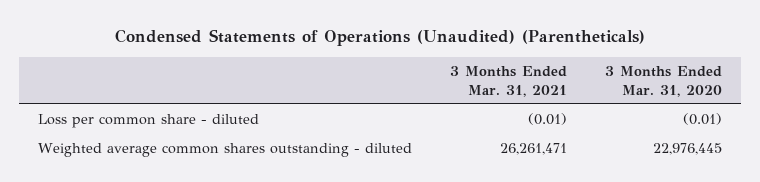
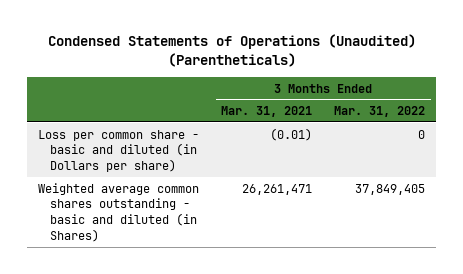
[604,66,722,97] 3 Months Ended Mar. 31, 2020 -> none
none -> [334,106,426,118] Mar. 31, 2022
[38,114,260,129] Loss per common share - diluted -> [37,129,199,173] Loss per common share - basic and diluted (in Dollars per share)
[38,143,413,158] Weighted average common shares outstanding - diluted -> [37,182,199,242] Weighted average common shares outstanding - basic and diluted (in Shares)

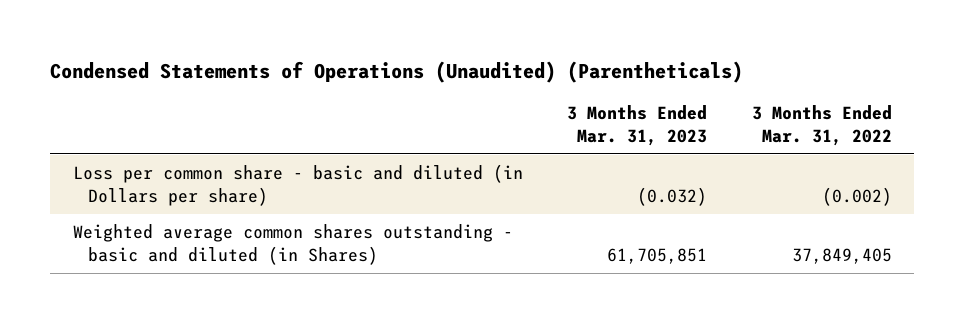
[221,106,313,118] Mar. 31, 2021 -> none
none -> [567,105,708,146] 3 Months Ended Mar. 31, 2023
[418,129,426,139] 0 -> [821,186,892,206] (0.002)

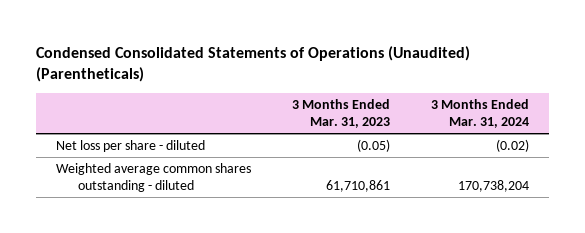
[50,60,744,83] Condensed Statements of Operations (Unaudited) (Parentheticals) -> [36,45,471,83] Condensed Consolidated Statements of Operations (Unaudited) (Parentheticals)
[751,105,892,146] 3 Months Ended Mar. 31, 2022 -> none
none -> [430,99,529,128] 3 Months Ended Mar. 31, 2024
[72,164,523,206] Loss per common share - basic and diluted (in Dollars per share) -> [56,140,206,153] Net loss per share - diluted
[637,186,708,206] (0.032) -> [357,139,391,153] (0.05)
[72,224,513,265] Weighted average common shares outstanding - basic and diluted (in Shares) -> [56,163,252,192] Weighted average common shares outstanding - diluted
[607,247,708,264] 61,705,851 -> [326,179,391,192] 61,710,861

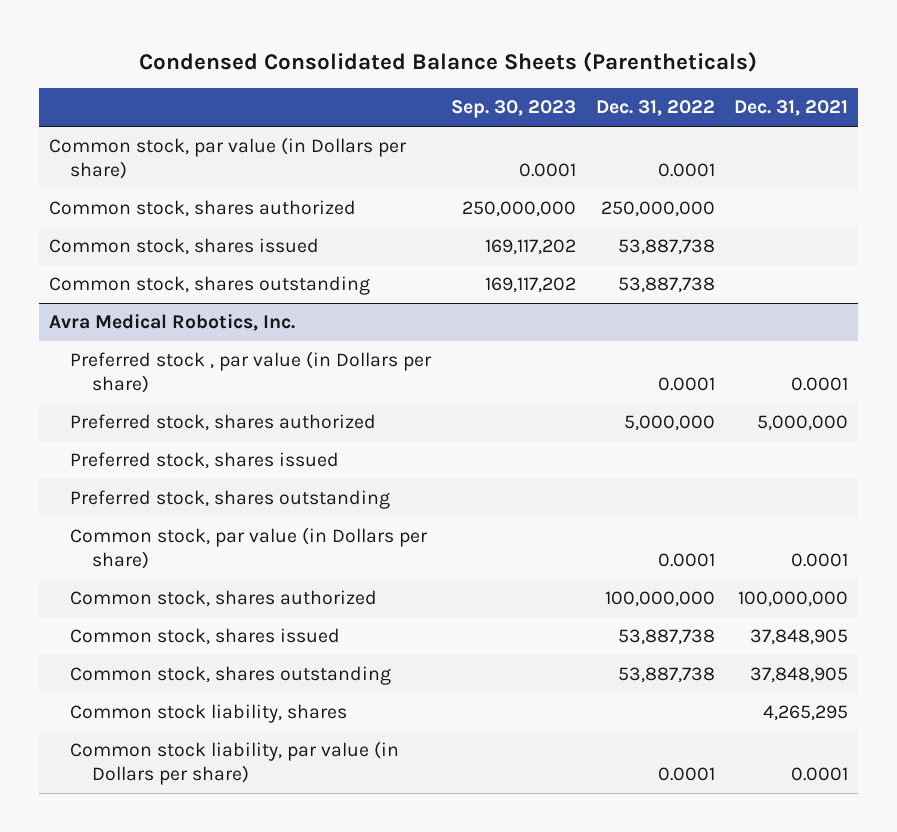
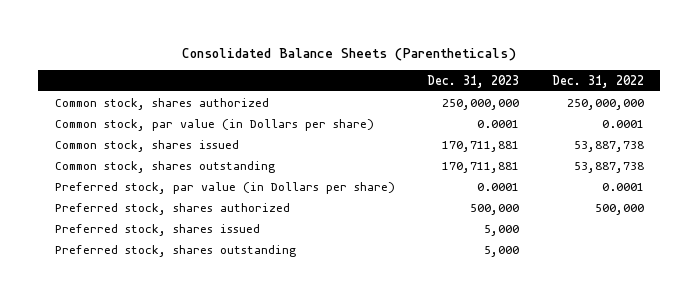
[139,51,758,72] Condensed Consolidated Balance Sheets (Parentheticals) -> [182,47,517,61] Consolidated Balance Sheets (Parentheticals)
[451,100,577,119] Sep. 30, 2023 -> none
[734,100,849,117] Dec. 31, 2021 -> none
none -> [427,74,520,88] Dec. 31, 2023
[48,137,407,179] Common stock, par value (in Dollars per share) -> [54,118,374,131] Common stock, par value (in Dollars per share)
[48,314,295,332] Avra Medical Robotics, Inc. -> none
[70,351,433,393] Preferred stock , par value (in Dollars per share) -> [54,181,395,194] Preferred stock, par value (in Dollars per share)
[623,415,715,432] 5,000,000 -> [594,203,644,215] 500,000
[70,527,429,569] Common stock, par value (in Dollars per share) -> none
[70,590,378,608] Common stock, shares authorized -> none
[70,628,341,646] Common stock, shares issued -> none
[70,666,392,686] Common stock, shares outstanding -> none
[70,704,348,724] Common stock liability, shares -> none
[70,741,400,785] Common stock liability, par value (in Dollars per share) -> none

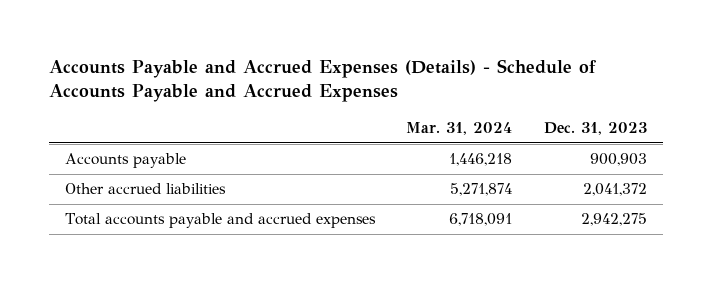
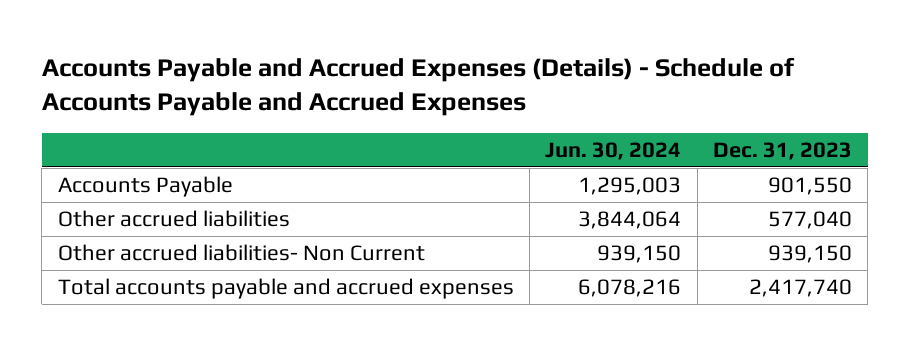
[406,122,513,136] Mar. 31, 2024 -> none
none -> [545,141,682,160] Jun. 30, 2024
[64,153,186,169] Accounts payable -> [57,176,233,198] Accounts Payable
[589,153,647,167] 900,903 -> [768,177,853,196] 901,550
[582,183,647,197] 2,041,372 -> [768,211,853,230] 577,040
none -> [57,244,425,262] Other accrued liabilities- Non Current
[580,213,647,227] 2,942,275 -> [749,279,853,298] 2,417,740

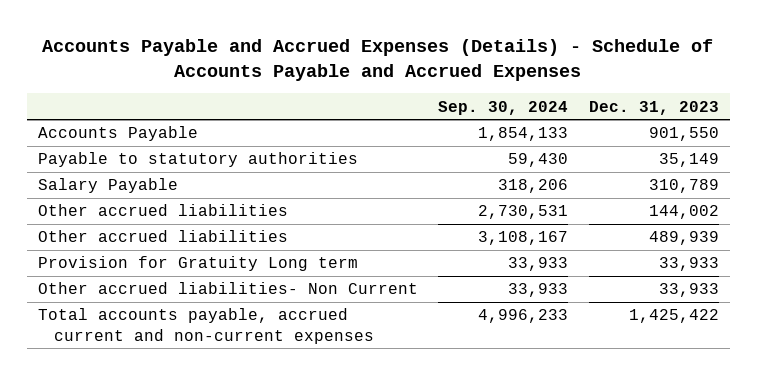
[545,141,682,160] Jun. 30, 2024 -> none
none -> [438,100,569,115] Sep. 30, 2024
none -> [37,152,358,168] Payable to statutory authorities
none -> [37,178,178,194] Salary Payable
[768,211,853,230] 577,040 -> [649,205,720,220] 144,002
none -> [37,230,288,243] Other accrued liabilities
none -> [37,256,358,272] Provision for Gratuity Long term
[768,245,853,264] 939,150 -> [659,283,720,298] 33,933
[57,278,514,300] Total accounts payable and accrued expenses -> [37,308,374,344] Total accounts payable, accrued current and non-current expenses
[749,279,853,298] 2,417,740 -> [629,309,720,324] 1,425,422

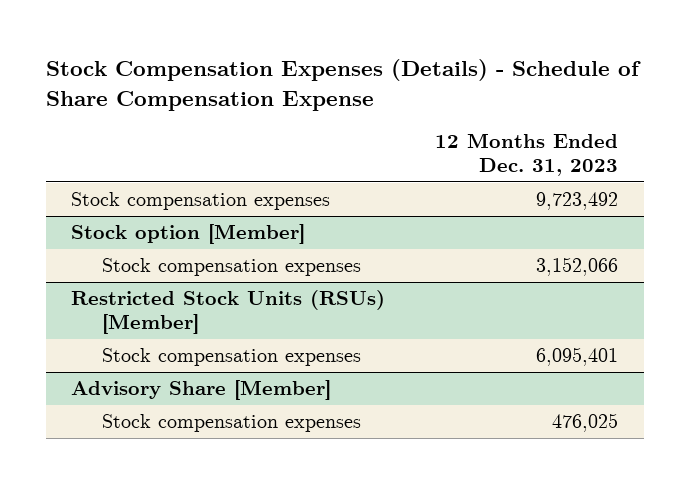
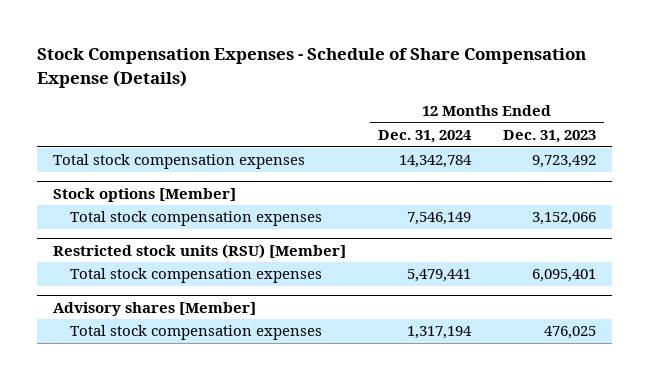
[45,58,641,111] Stock Compensation Expenses (Details) - Schedule of Share Compensation Expense -> [37,48,587,88] Stock Compensation Expenses - Schedule of Share Compensation Expense (Details)
none -> [378,130,473,144] Dec. 31, 2024
[70,192,330,211] Stock compensation expenses -> [53,154,306,170] Total stock compensation expenses
[70,224,305,245] Stock option [Member] -> [53,187,237,202] Stock options [Member]
[101,258,361,277] Stock compensation expenses -> [70,211,323,227] Total stock compensation expenses
[70,290,385,334] Restricted Stock Units (RSUs) [Member] -> [53,243,347,259] Restricted stock units (RSU) [Member]
[101,348,361,367] Stock compensation expenses -> [70,268,323,284] Total stock compensation expenses
[70,380,331,401] Advisory Share [Member] -> [53,301,257,316] Advisory shares [Member]
[101,414,361,433] Stock compensation expenses -> [70,325,323,341] Total stock compensation expenses

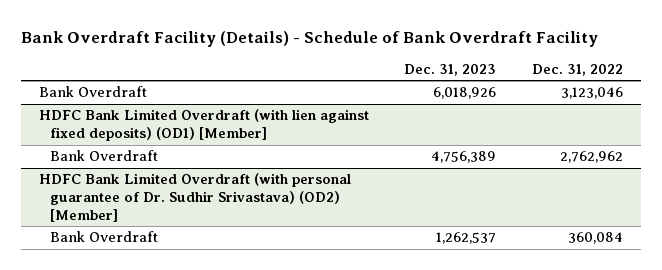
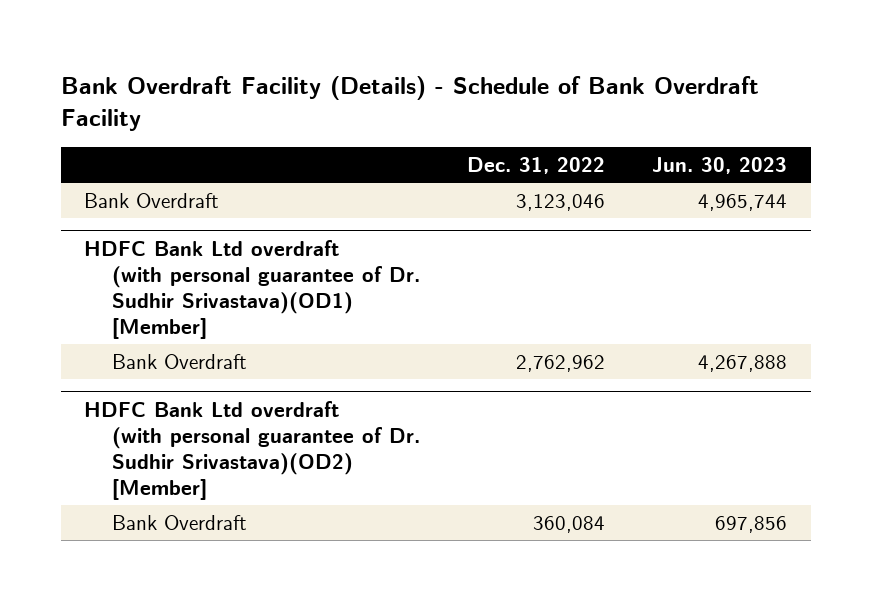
[404,64,497,77] Dec. 31, 2023 -> none
none -> [652,157,788,175] Jun. 30, 2023
[38,109,369,142] HDFC Bank Limited Overdraft (with lien against fixed deposits) (OD1) [Member] -> [84,240,421,339] HDFC Bank Ltd overdraft (with personal guarantee of Dr. Sudhir Srivastava)(OD1) [Member]
[38,173,351,223] HDFC Bank Limited Overdraft (with personal guarantee of Dr. Sudhir Srivastava) (OD2) [Member] -> [84,401,421,500] HDFC Bank Ltd overdraft (with personal guarantee of Dr. Sudhir Srivastava)(OD2) [Member]

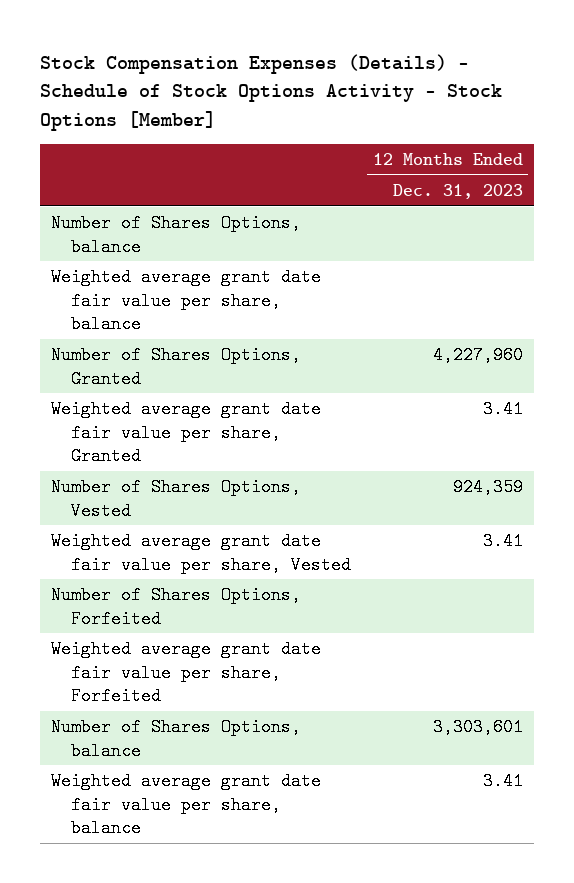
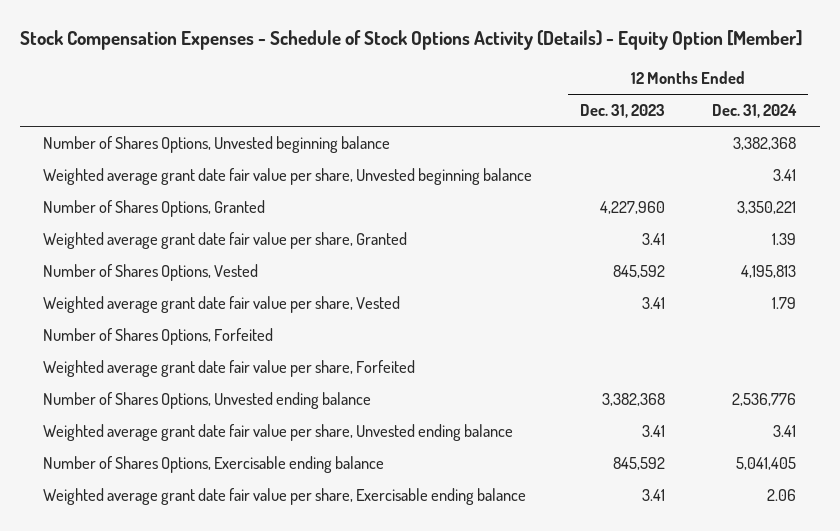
[40,53,503,131] Stock Compensation Expenses (Details) - Schedule of Stock Options Activity - Stock Options [Member] -> [19,30,803,51] Stock Compensation Expenses - Schedule of Stock Options Activity (Details) - Equity Option [Member]
none -> [712,104,798,119] Dec. 31, 2024
[51,214,302,256] Number of Shares Options, balance -> [43,136,391,154] Number of Shares Options, Unvested beginning balance
[51,268,322,334] Weighted average grant date fair value per share, balance -> [43,168,533,186] Weighted average grant date fair value per share, Unvested beginning balance
[452,478,523,497] 924,359 -> [612,265,665,279] 845,592
[51,718,302,760] Number of Shares Options, balance -> [43,392,372,410] Number of Shares Options, Unvested ending balance
[432,718,523,737] 3,303,601 -> [601,393,665,407] 3,382,368
[51,772,322,838] Weighted average grant date fair value per share, balance -> [43,424,514,442] Weighted average grant date fair value per share, Unvested ending balance
none -> [43,456,385,474] Number of Shares Options, Exercisable ending balance
none -> [43,488,527,506] Weighted average grant date fair value per share, Exercisable ending balance

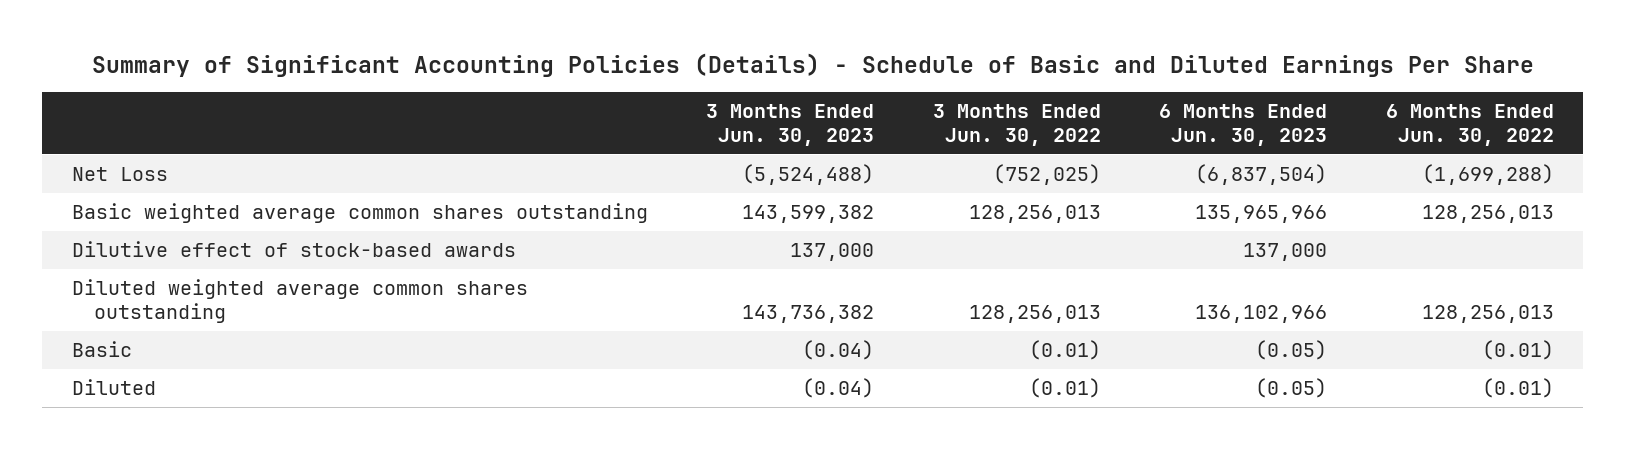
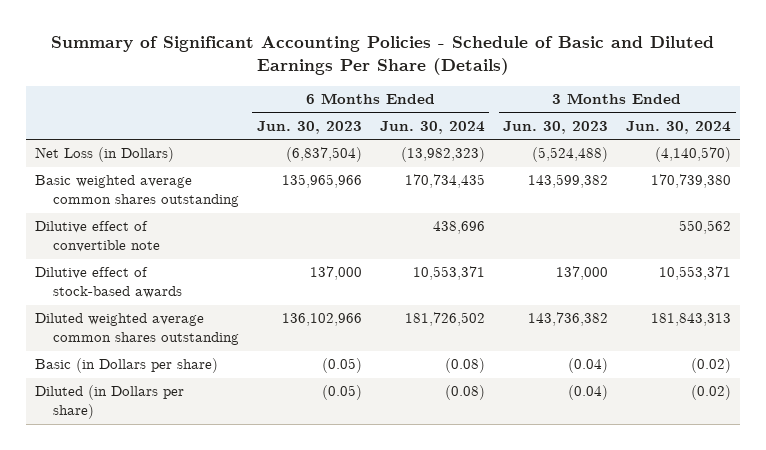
[91,52,1534,77] Summary of Significant Accounting Policies (Details) - Schedule of Basic and Diluted Earnings Per Share -> [51,36,715,75] Summary of Significant Accounting Policies - Schedule of Basic and Diluted Earnings Per Share (Details)
[932,104,1101,146] 3 Months Ended Jun. 30, 2022 -> none
[1385,104,1554,146] 6 Months Ended Jun. 30, 2022 -> none
none -> [379,120,485,134] Jun. 30, 2024
none -> [626,120,732,134] Jun. 30, 2024
[71,167,168,182] Net Loss -> [34,147,174,163] Net Loss (in Dollars)
none -> [34,221,160,253] Dilutive effect of convertible note
[71,341,132,358] Basic -> [34,358,218,374] Basic (in Dollars per share)
[71,379,156,396] Diluted -> [34,385,184,420] Diluted (in Dollars per share)

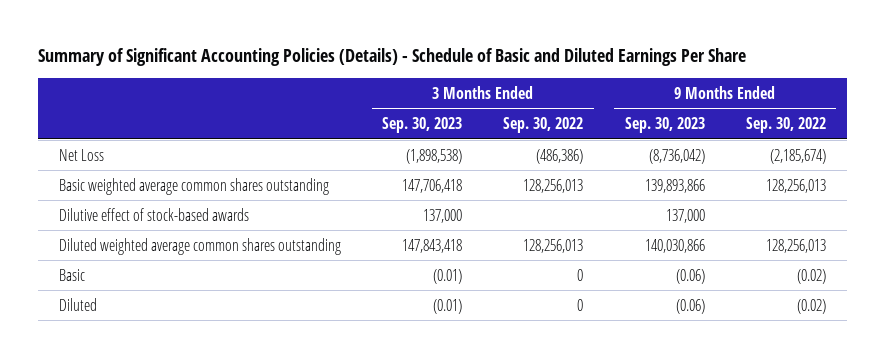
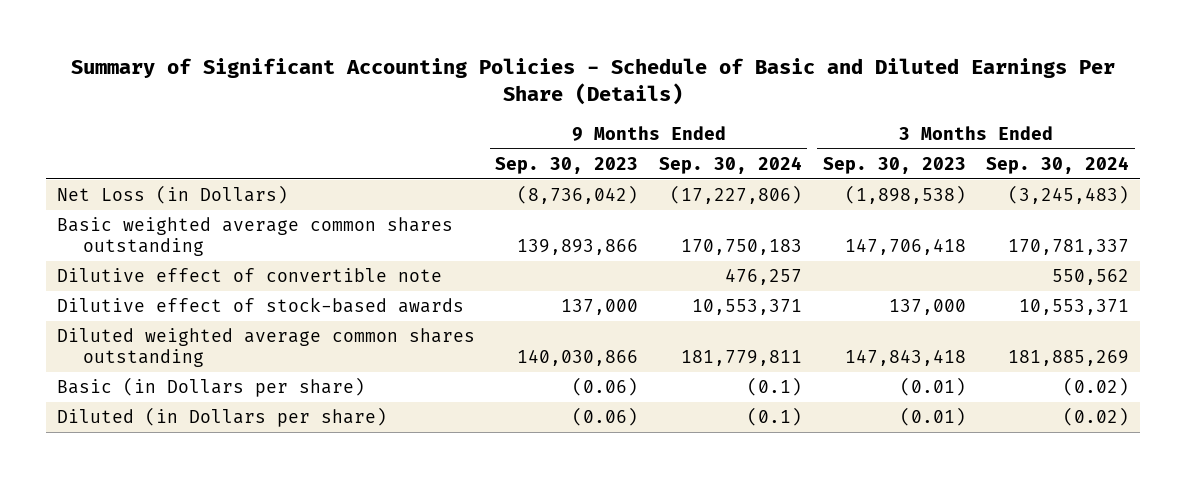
[38,48,747,67] Summary of Significant Accounting Policies (Details) - Schedule of Basic and Diluted Earnings Per Share -> [70,57,1115,105] Summary of Significant Accounting Policies - Schedule of Basic and Diluted Earnings Per Share (Details)
[503,117,584,134] Sep. 30, 2022 -> none
[745,117,826,134] Sep. 30, 2022 -> none
none -> [658,155,802,174] Sep. 30, 2024
none -> [986,155,1130,174] Sep. 30, 2024
[58,148,104,161] Net Loss -> [56,185,288,205] Net Loss (in Dollars)
none -> [56,268,442,283] Dilutive effect of convertible note
[58,268,85,281] Basic -> [56,377,365,398] Basic (in Dollars per share)
[58,297,97,311] Diluted -> [56,407,387,428] Diluted (in Dollars per share)

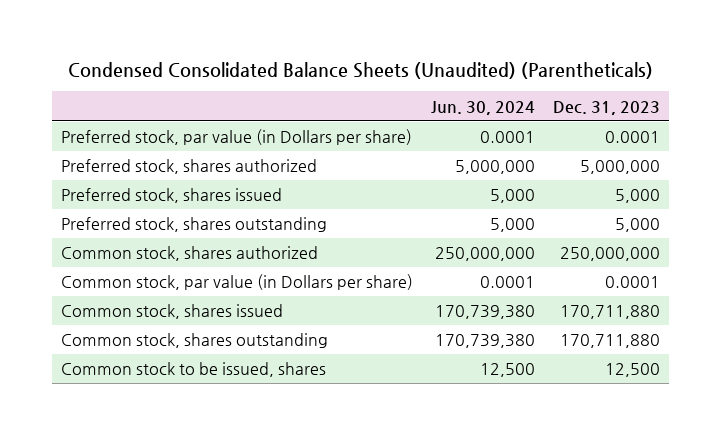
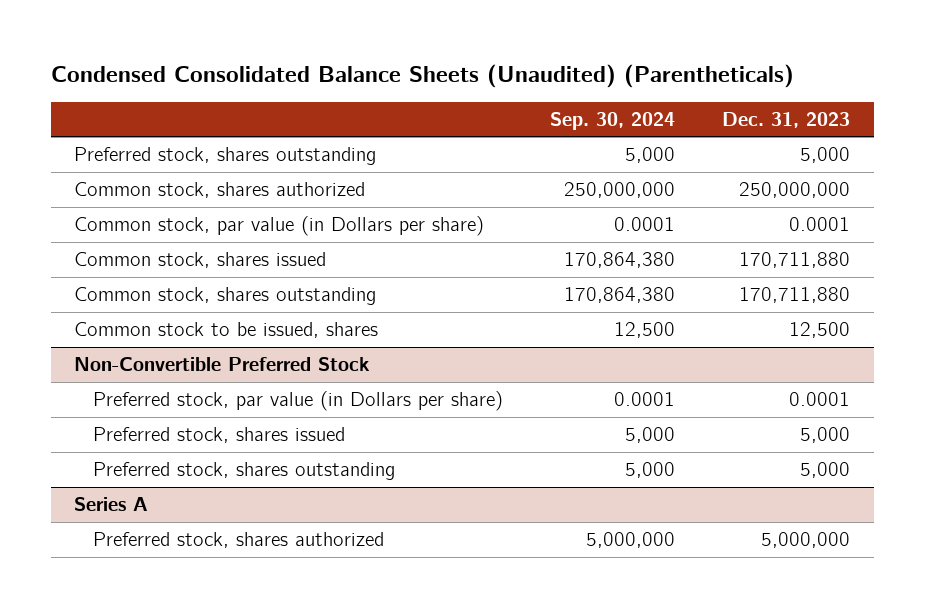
[430,100,535,115] Jun. 30, 2024 -> none
none -> [550,111,676,130] Sep. 30, 2024
[60,129,412,146] Preferred stock, par value (in Dollars per share) -> none
[60,159,317,175] Preferred stock, shares authorized -> none
[60,188,282,204] Preferred stock, shares issued -> none
none -> [74,357,371,372] Non-Convertible Preferred Stock
none -> [93,391,504,412] Preferred stock, par value (in Dollars per share)
none -> [93,427,346,444] Preferred stock, shares issued
none -> [93,462,396,481] Preferred stock, shares outstanding
none -> [74,497,149,512] Series A
none -> [93,532,385,549] Preferred stock, shares authorized

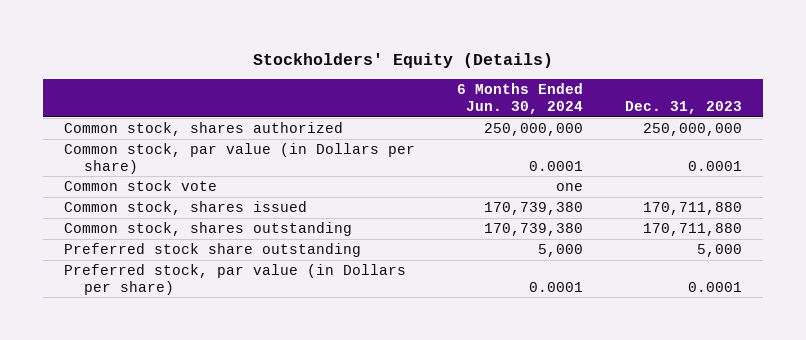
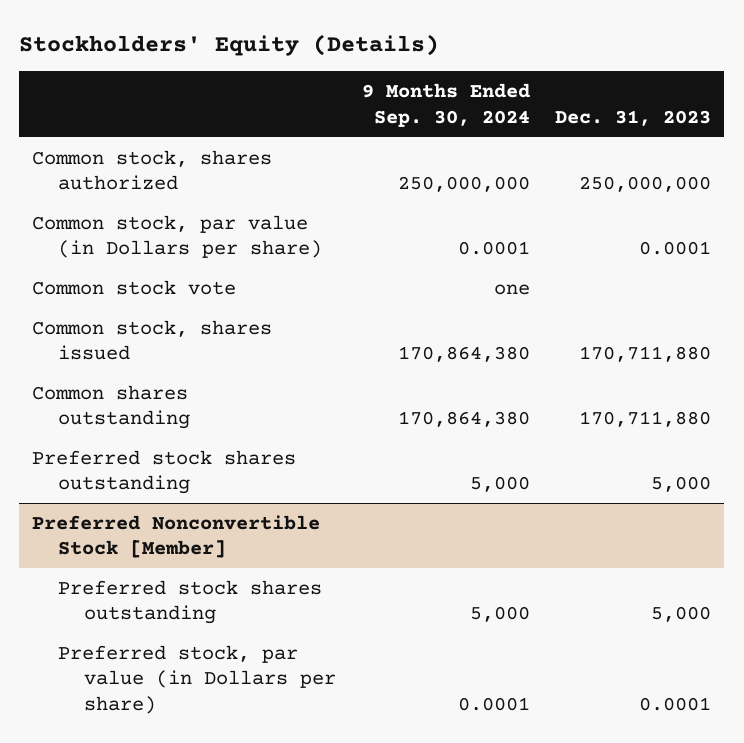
[456,83,583,114] 6 Months Ended Jun. 30, 2024 -> none
none -> [361,83,530,127] 9 Months Ended Sep. 30, 2024
[63,222,352,237] Common stock, shares outstanding -> [32,384,191,430] Common shares outstanding
[63,243,361,258] Preferred stock share outstanding -> [32,449,297,495] Preferred stock shares outstanding
none -> [32,514,321,559] Preferred Nonconvertible Stock [Member]
none -> [58,579,323,625] Preferred stock shares outstanding

